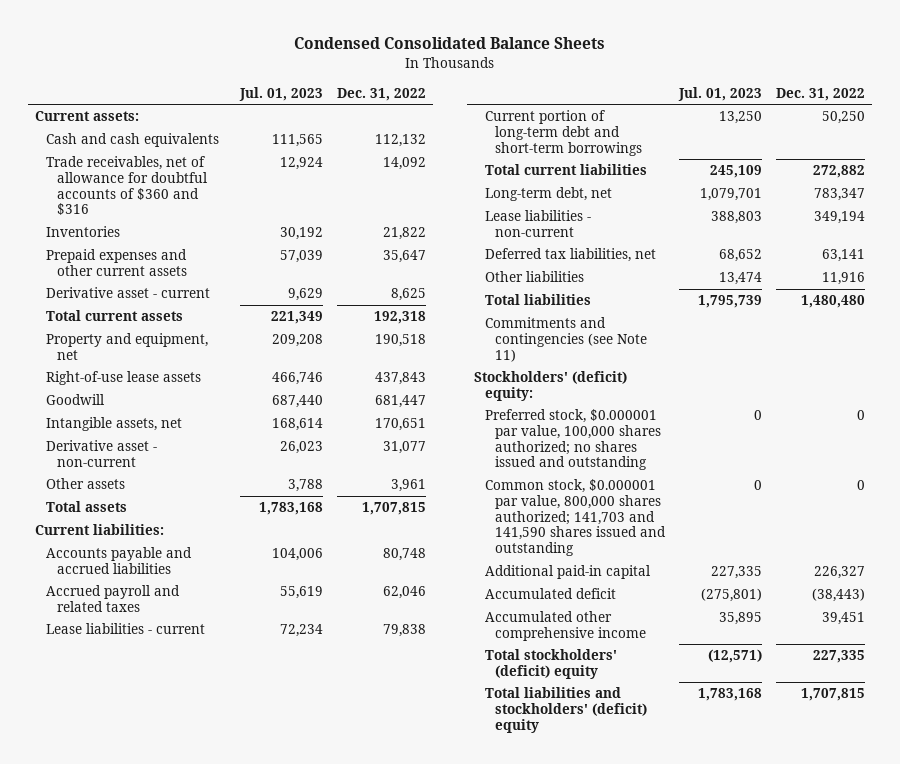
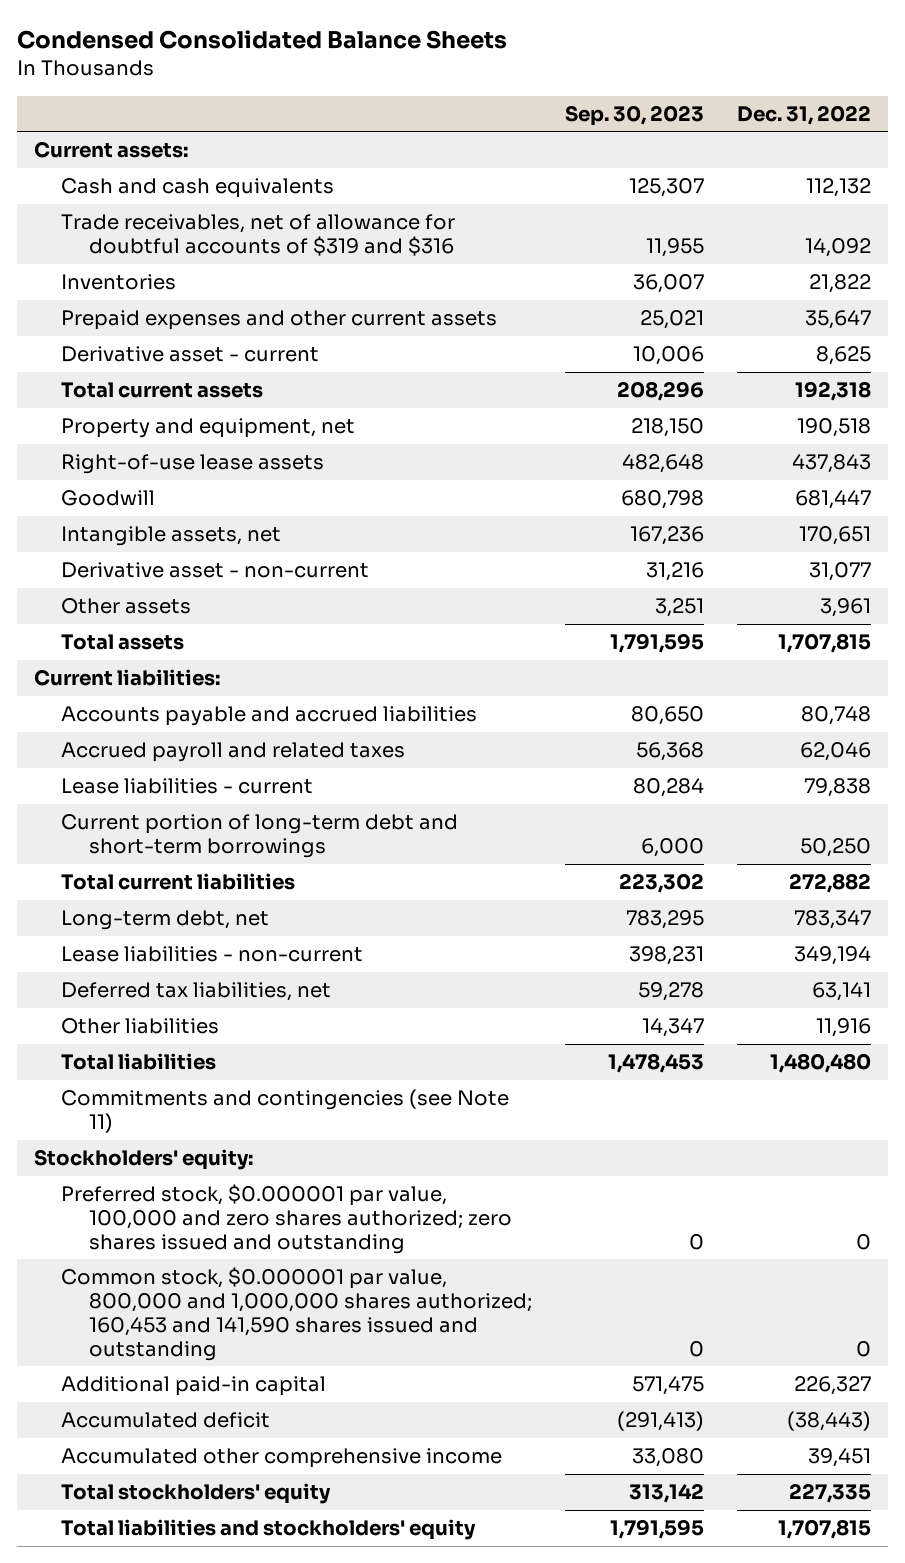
[239,86,324,101] Jul. 01, 2023 -> none
none -> [565,104,705,126] Sep. 30, 2023
[45,156,208,216] Trade receivables, net of allowance for doubtful accounts of $360 and $316 -> [61,214,456,257] Trade receivables, net of allowance for doubtful accounts of $319 and $316
[474,371,628,401] Stockholders' (deficit) equity: -> [33,1149,253,1171] Stockholders' equity:
[484,409,662,471] Preferred stock, $0.000001 par value, 100,000 shares authorized; no shares issued and outstanding -> [61,1184,513,1254] Preferred stock, $0.000001 par value, 100,000 and zero shares authorized; zero shares issued and outstanding
[484,479,667,557] Common stock, $0.000001 par value, 800,000 shares authorized; 141,703 and 141,590 shares issued and outstanding -> [61,1267,533,1361] Common stock, $0.000001 par value, 800,000 and 1,000,000 shares authorized; 160,453 and 141,590 shares issued and outstanding
[484,649,617,679] Total stockholders' (deficit) equity -> [61,1483,332,1505] Total stockholders' equity
[484,687,648,733] Total liabilities and stockholders' (deficit) equity -> [61,1519,477,1541] Total liabilities and stockholders' equity

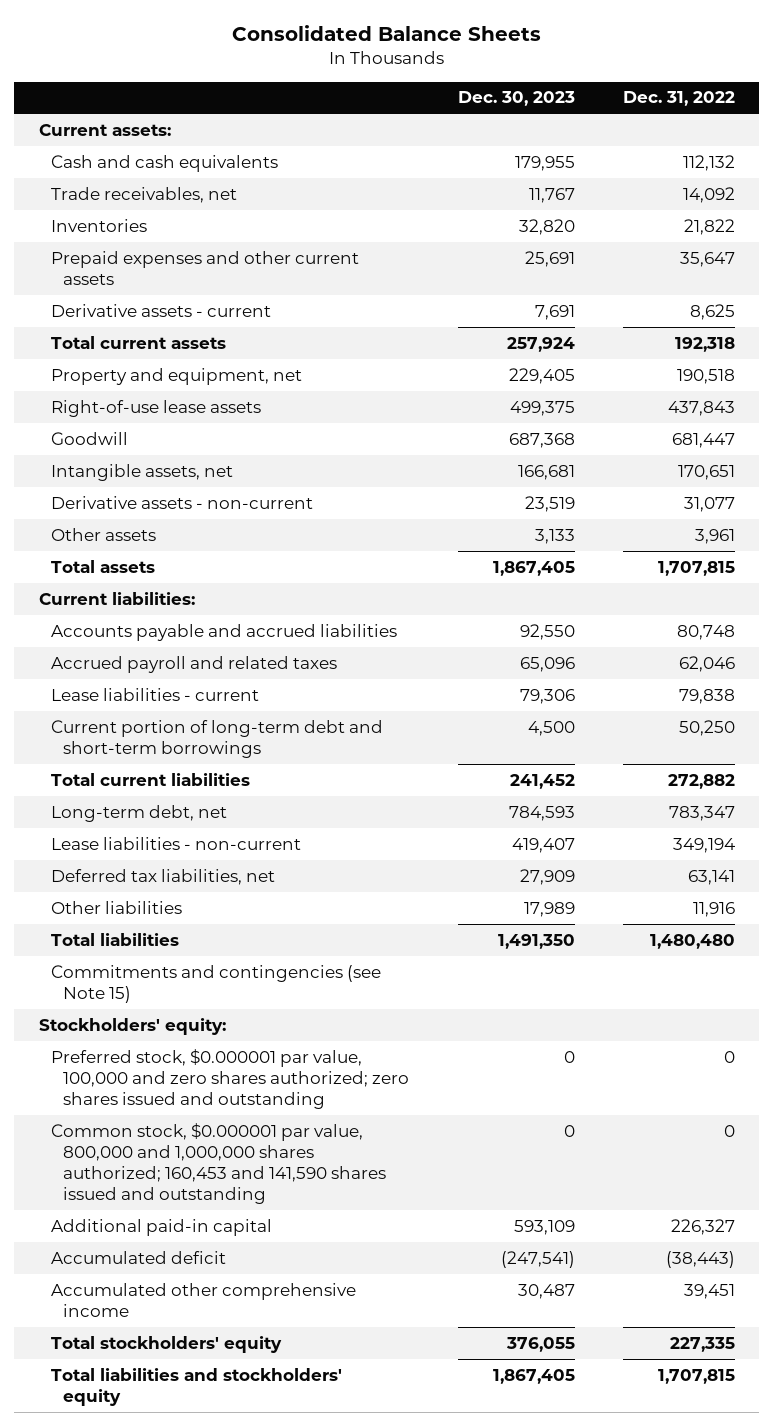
[17,30,508,50] Condensed Consolidated Balance Sheets -> [231,25,541,42] Consolidated Balance Sheets
[565,104,705,126] Sep. 30, 2023 -> none
none -> [457,91,575,107] Dec. 30, 2023
[61,214,456,257] Trade receivables, net of allowance for doubtful accounts of $319 and $316 -> [50,186,237,203] Trade receivables, net
[61,346,320,363] Derivative asset - current -> [50,303,271,317] Derivative assets - current
[61,562,370,579] Derivative asset - non-current -> [50,495,313,509] Derivative assets - non-current
[61,1089,510,1134] Commitments and contingencies (see Note 11) -> [50,964,381,1003] Commitments and contingencies (see Note 15)

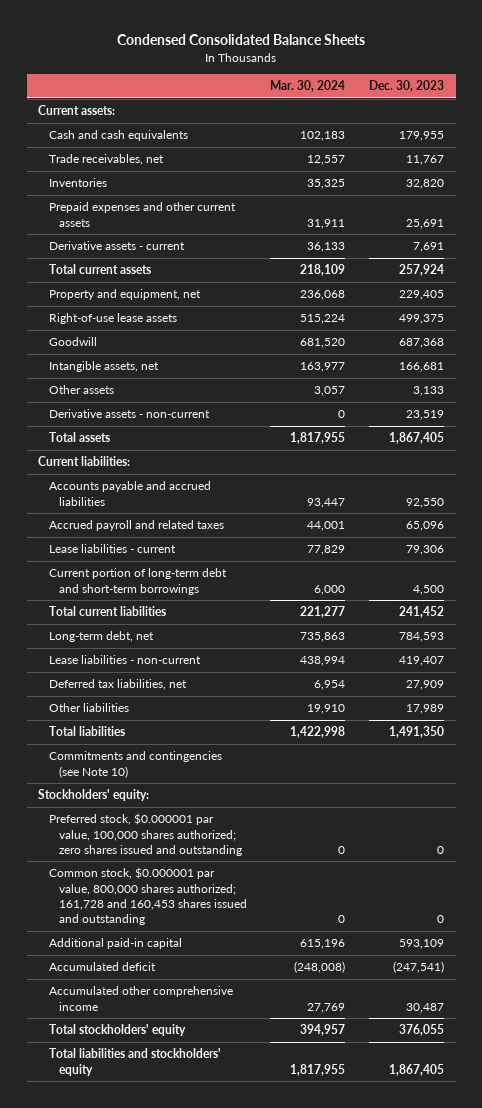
[231,25,541,42] Consolidated Balance Sheets -> [117,34,366,46] Condensed Consolidated Balance Sheets
[623,91,736,107] Dec. 31, 2022 -> none
none -> [270,79,346,92] Mar. 30, 2024
[50,495,313,509] Derivative assets - non-current -> [48,409,210,419] Derivative assets - non-current
[50,964,381,1003] Commitments and contingencies (see Note 15) -> [48,751,222,778] Commitments and contingencies (see Note 10)
[50,1048,410,1110] Preferred stock, $0.000001 par value, 100,000 and zero shares authorized; zero shares issued and outstanding -> [48,813,242,856] Preferred stock, $0.000001 par value, 100,000 shares authorized; zero shares issued and outstanding
[50,1122,387,1205] Common stock, $0.000001 par value, 800,000 and 1,000,000 shares authorized; 160,453 and 141,590 shares issued and outstanding -> [48,867,247,925] Common stock, $0.000001 par value, 800,000 shares authorized; 161,728 and 160,453 shares issued and outstanding

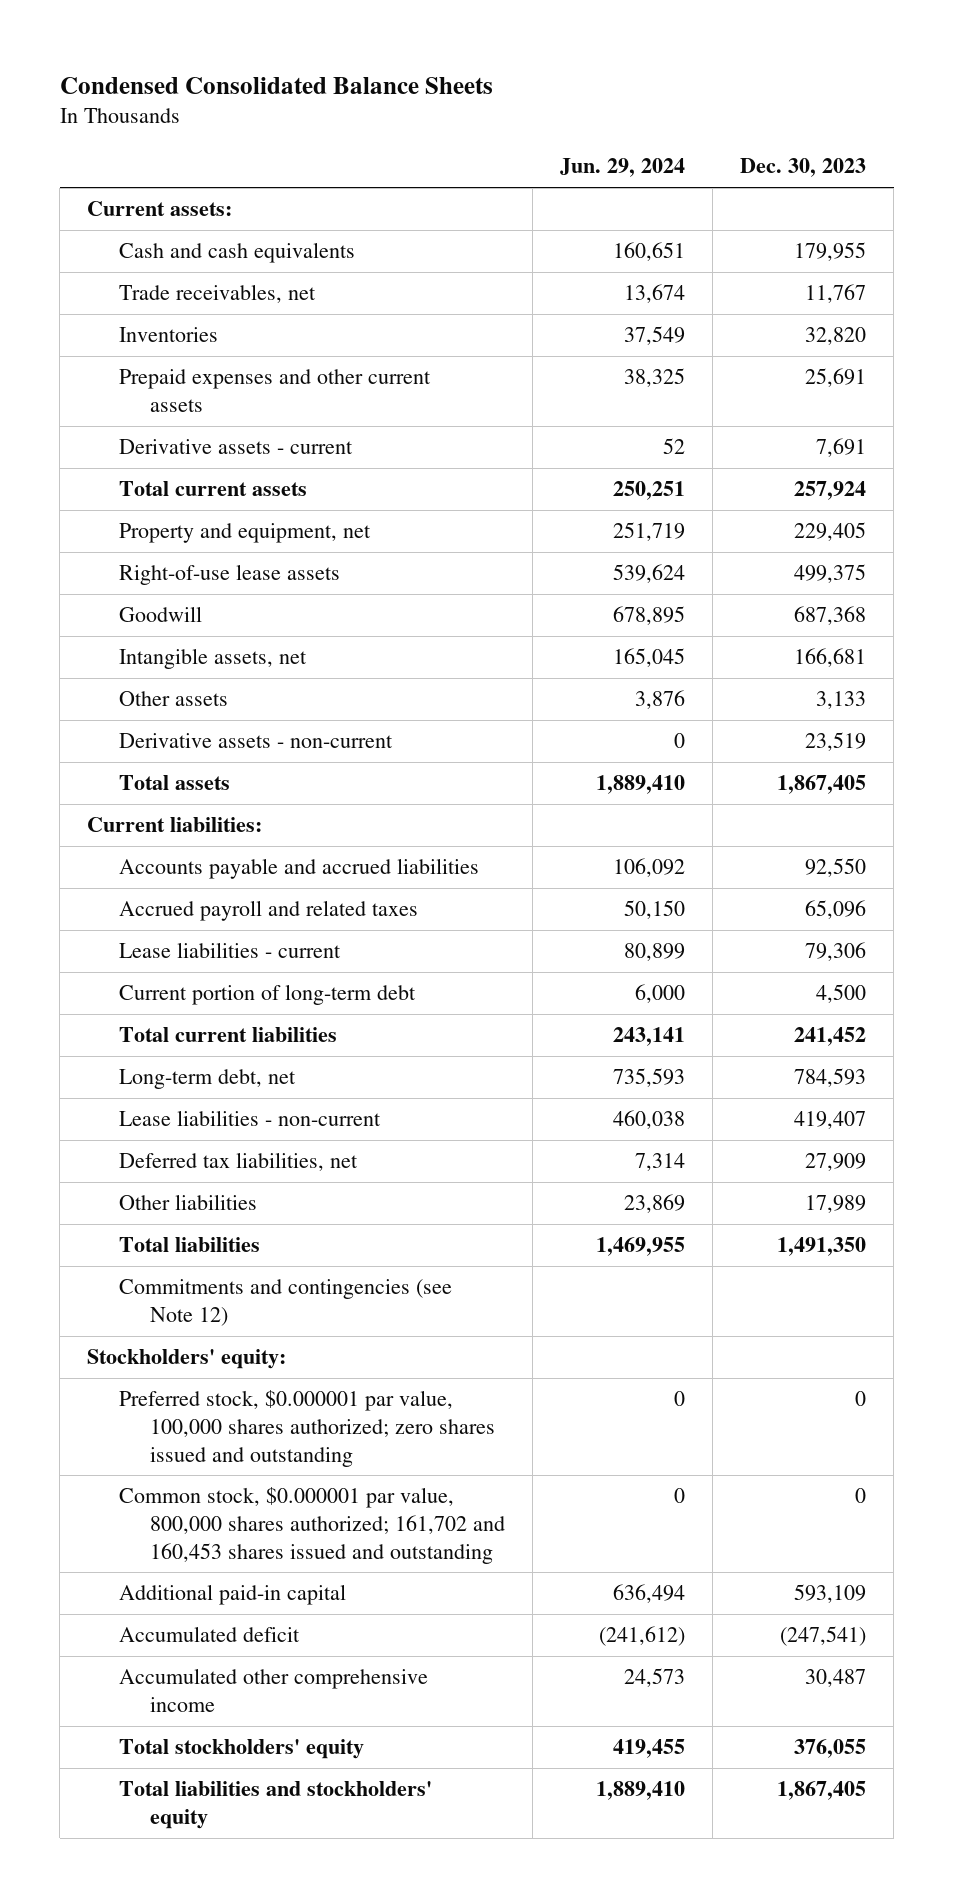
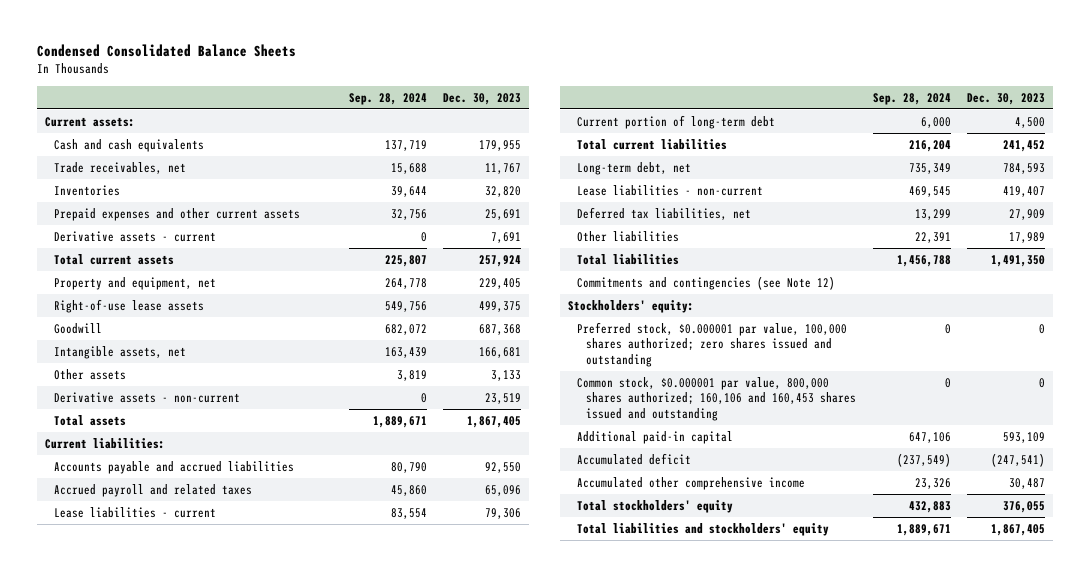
[560,158,686,178] Jun. 29, 2024 -> none
none -> [348,92,427,105] Sep. 28, 2024
[118,1487,506,1564] Common stock, $0.000001 par value, 800,000 shares authorized; 161,702 and 160,453 shares issued and outstanding -> [577,376,857,421] Common stock, $0.000001 par value, 800,000 shares authorized; 160,106 and 160,453 shares issued and outstanding

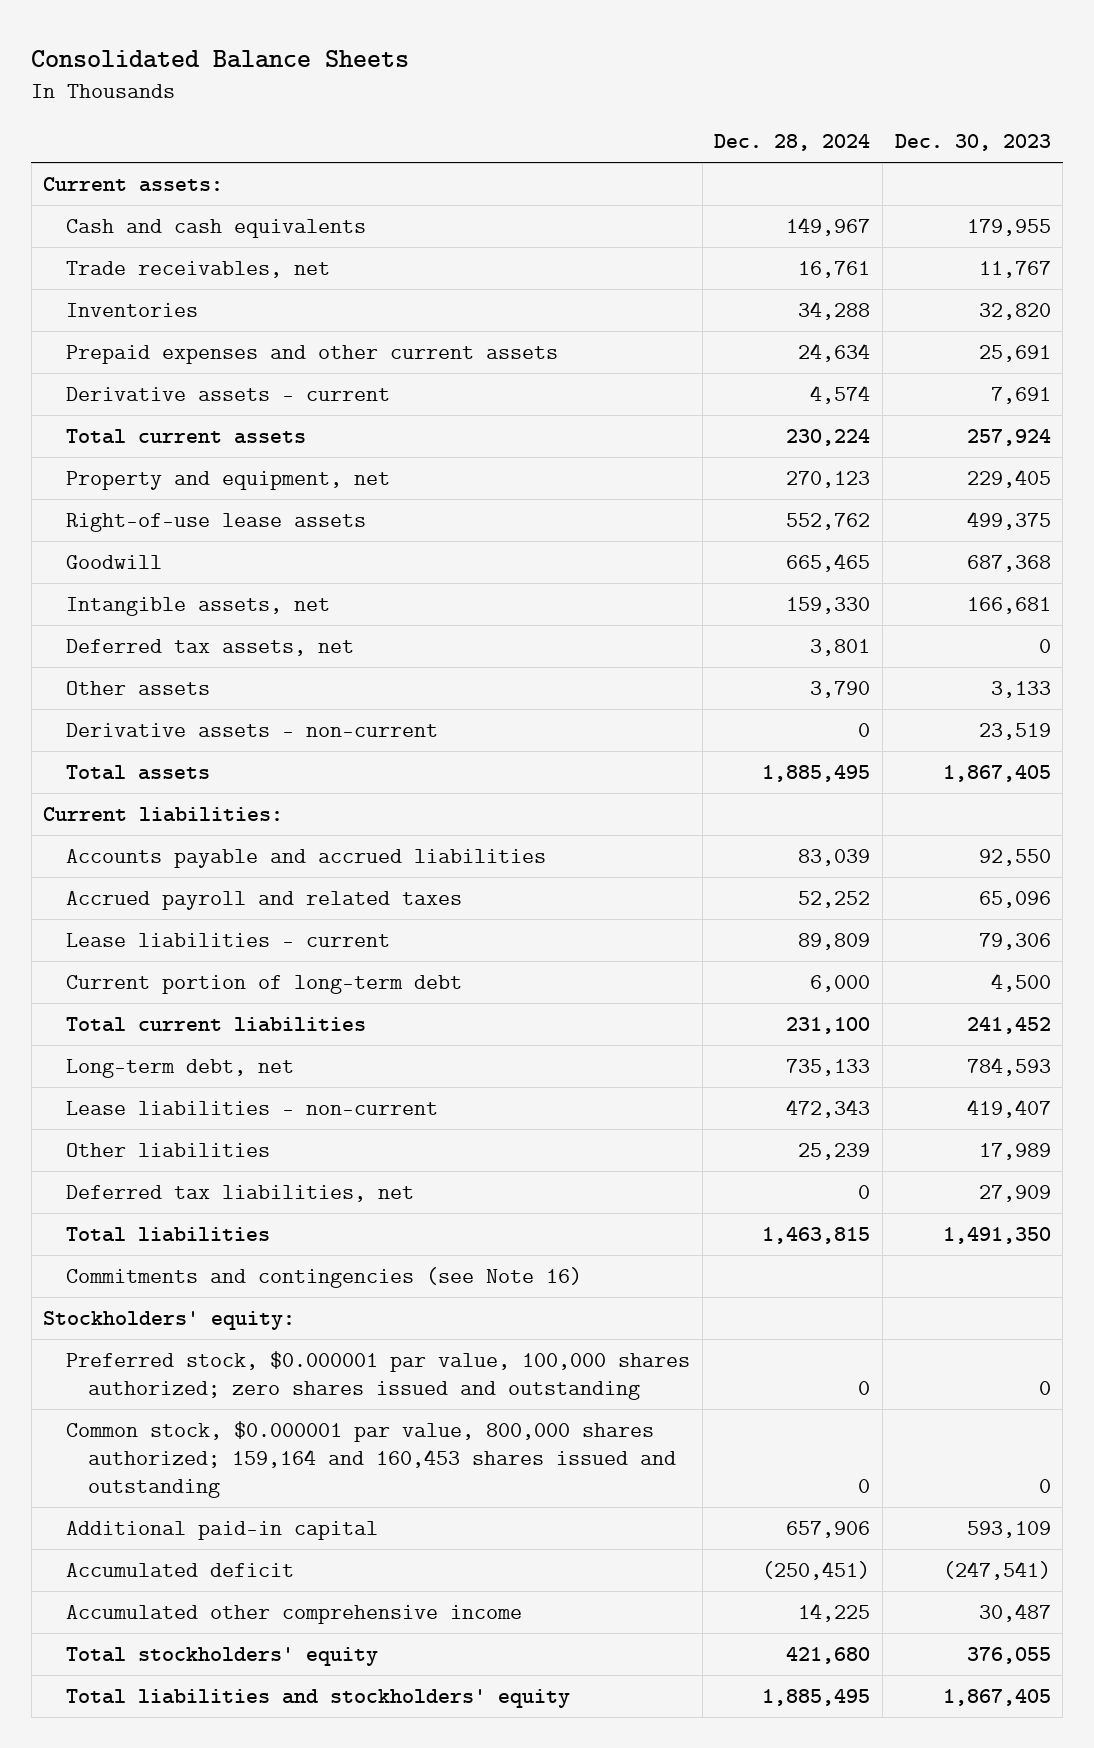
[36,44,296,58] Condensed Consolidated Balance Sheets -> [31,49,410,68] Consolidated Balance Sheets
[348,92,427,105] Sep. 28, 2024 -> none
none -> [714,134,871,152] Dec. 28, 2024
none -> [65,638,354,656] Deferred tax assets, net
[577,206,752,220] Deferred tax liabilities, net -> [65,1184,414,1202] Deferred tax liabilities, net
[577,275,836,290] Commitments and contingencies (see Note 12) -> [65,1266,582,1288] Commitments and contingencies (see Note 16)
[577,376,857,421] Common stock, $0.000001 par value, 800,000 shares authorized; 160,106 and 160,453 shares issued and outstanding -> [65,1420,677,1498] Common stock, $0.000001 par value, 800,000 shares authorized; 159,164 and 160,453 shares issued and outstanding

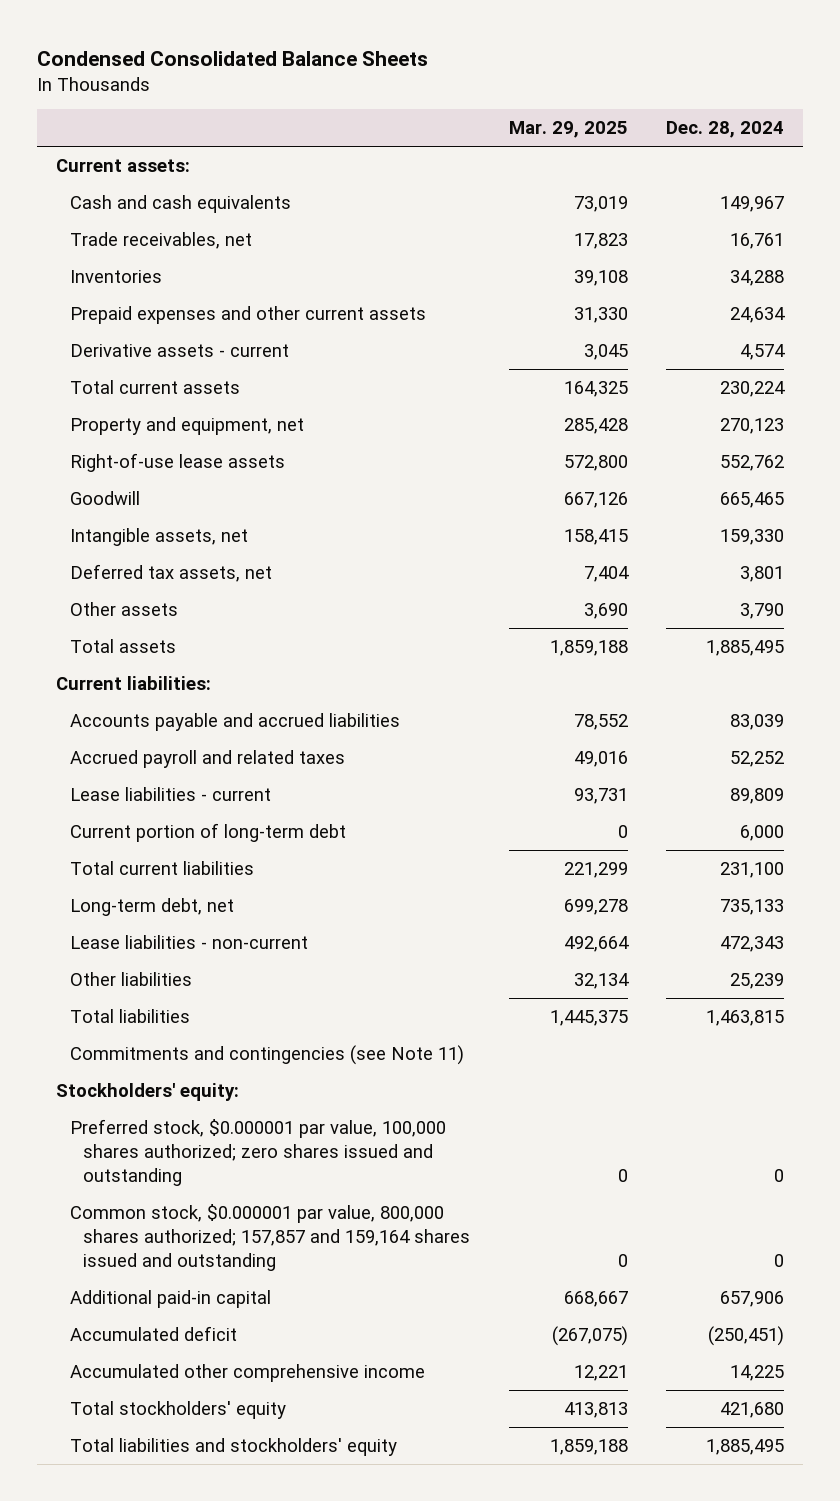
[31,49,410,68] Consolidated Balance Sheets -> [37,50,429,66] Condensed Consolidated Balance Sheets
[894,134,1051,152] Dec. 30, 2023 -> none
none -> [508,121,628,139] Mar. 29, 2025
[65,722,438,737] Derivative assets - non-current -> none
[65,1184,414,1202] Deferred tax liabilities, net -> none
[65,1266,582,1288] Commitments and contingencies (see Note 16) -> [69,1044,464,1065] Commitments and contingencies (see Note 11)
[65,1420,677,1498] Common stock, $0.000001 par value, 800,000 shares authorized; 159,164 and 160,453 shares issued and outstanding -> [69,1203,471,1271] Common stock, $0.000001 par value, 800,000 shares authorized; 157,857 and 159,164 shares issued and outstanding

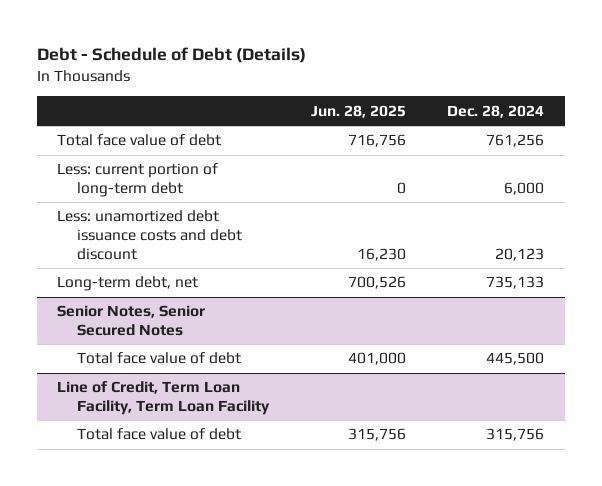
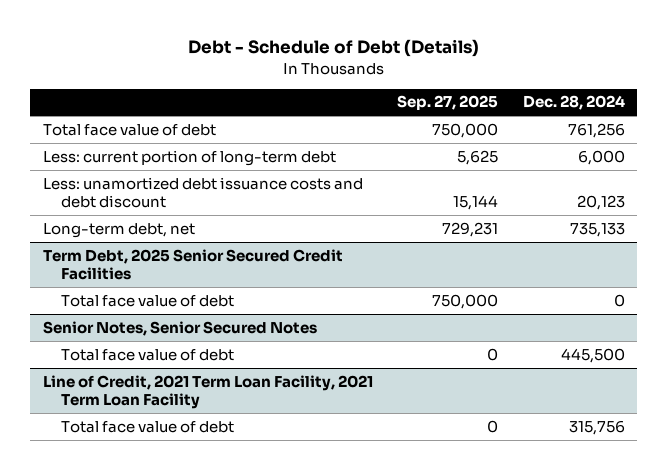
[310,104,406,118] Jun. 28, 2025 -> none
none -> [397,95,499,111] Sep. 27, 2025
none -> [42,248,343,281] Term Debt, 2025 Senior Secured Credit Facilities
none -> [61,294,235,307] Total face value of debt
[57,381,271,415] Line of Credit, Term Loan Facility, Term Loan Facility -> [42,374,373,410] Line of Credit, 2021 Term Loan Facility, 2021 Term Loan Facility

